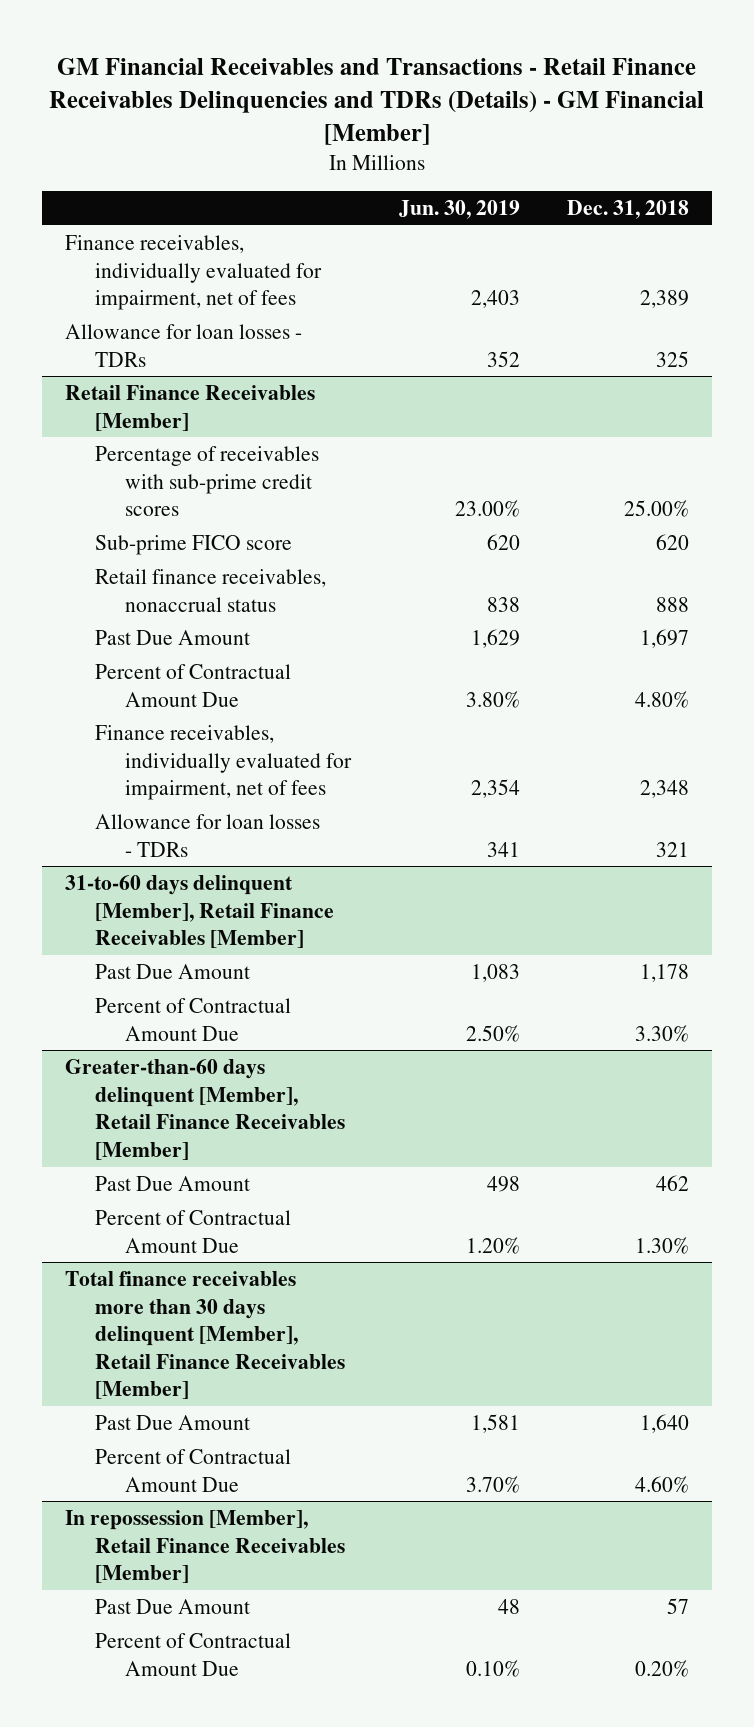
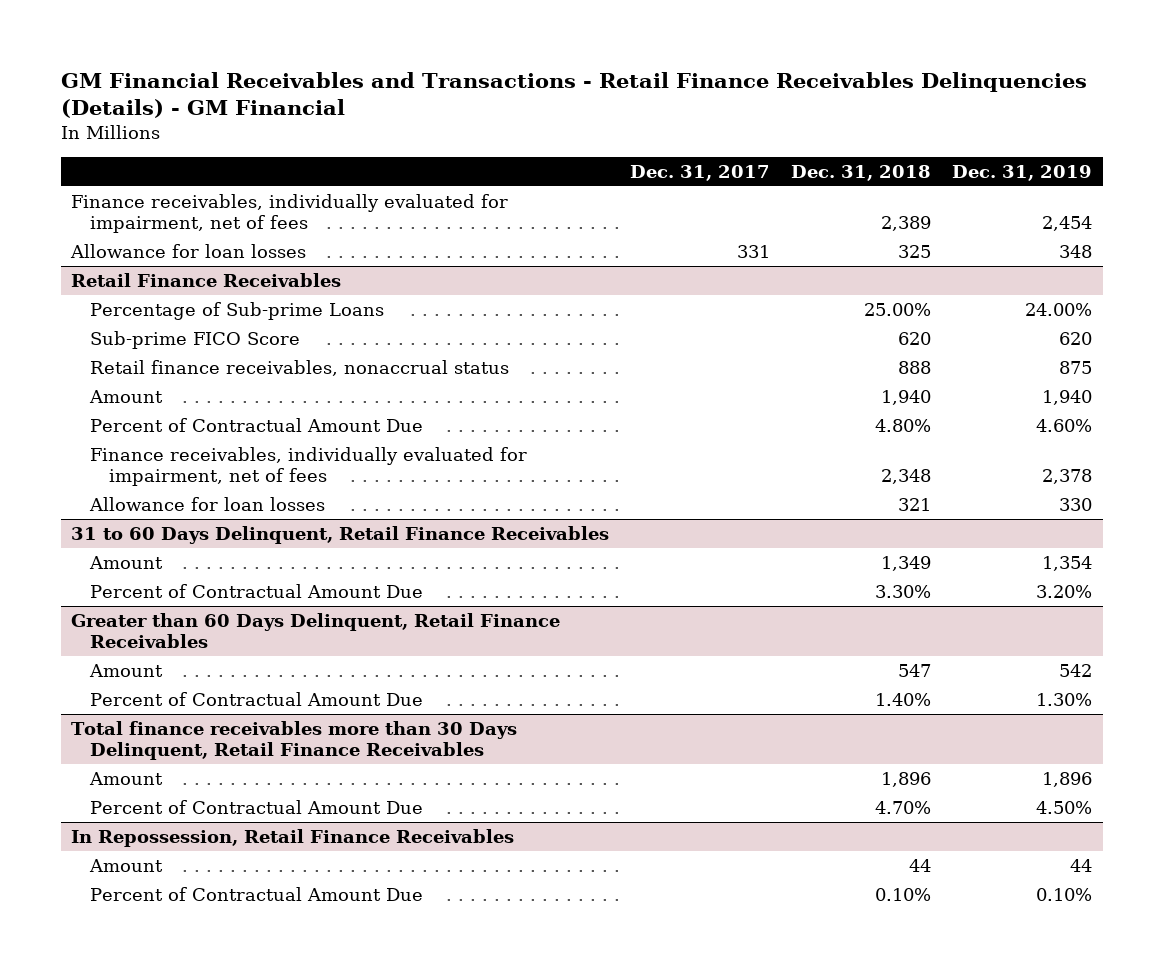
[48,57,704,145] GM Financial Receivables and Transactions - Retail Finance Receivables Delinquencies and TDRs (Details) - GM Financial [Member] -> [60,71,1087,119] GM Financial Receivables and Transactions - Retail Finance Receivables Delinquencies (Details) - GM Financial
[398,199,520,219] Jun. 30, 2019 -> none
none -> [630,164,771,181] Dec. 31, 2017
none -> [952,164,1093,181] Dec. 31, 2019
[65,323,303,367] Allowance for loan losses - TDRs -> [70,243,307,258] Allowance for loan losses
[65,384,316,431] Retail Finance Receivables [Member] -> [71,272,342,287] Retail Finance Receivables
[95,445,320,517] Percentage of receivables with sub-prime credit scores -> [89,301,384,320] Percentage of Sub-prime Loans
[95,534,293,555] Sub-prime FICO score -> [89,330,300,349] Sub-prime FICO Score
[95,629,251,645] Past Due Amount -> [88,389,163,403] Amount
[639,628,689,648] 1,697 -> [881,389,932,405] 1,940
[95,813,321,857] Allowance for loan losses - TDRs -> [88,496,325,511] Allowance for loan losses
[65,874,335,949] 31-to-60 days delinquent [Member], Retail Finance Receivables [Member] -> [71,525,610,544] 31 to 60 Days Delinquent, Retail Finance Receivables
[95,963,251,979] Past Due Amount -> [88,555,163,569] Amount
[639,963,689,982] 1,178 -> [881,555,932,571] 1,349
[65,1058,346,1160] Greater-than-60 days delinquent [Member], Retail Finance Receivables [Member] -> [71,612,561,648] Greater than 60 Days Delinquent, Retail Finance Receivables
[95,1175,251,1191] Past Due Amount -> [88,663,163,677] Amount
[655,1174,689,1191] 462 -> [898,663,932,677] 547
[634,1236,689,1254] 1.30% -> [875,692,932,706] 1.40%
[65,1270,346,1400] Total finance receivables more than 30 days delinquent [Member], Retail Finance Receivables [Member] -> [71,720,518,760] Total finance receivables more than 30 Days Delinquent, Retail Finance Receivables
[95,1414,251,1430] Past Due Amount -> [88,771,163,785] Amount
[639,1413,689,1433] 1,640 -> [881,771,932,787] 1,896
[634,1475,689,1493] 4.60% -> [875,800,932,814] 4.70%
[65,1509,346,1584] In repossession [Member], Retail Finance Receivables [Member] -> [71,828,515,847] In Repossession, Retail Finance Receivables
[95,1598,251,1614] Past Due Amount -> [88,858,163,872] Amount
[666,1597,689,1614] 57 -> [909,858,932,872] 44
[634,1659,689,1677] 0.20% -> [875,887,932,901] 0.10%

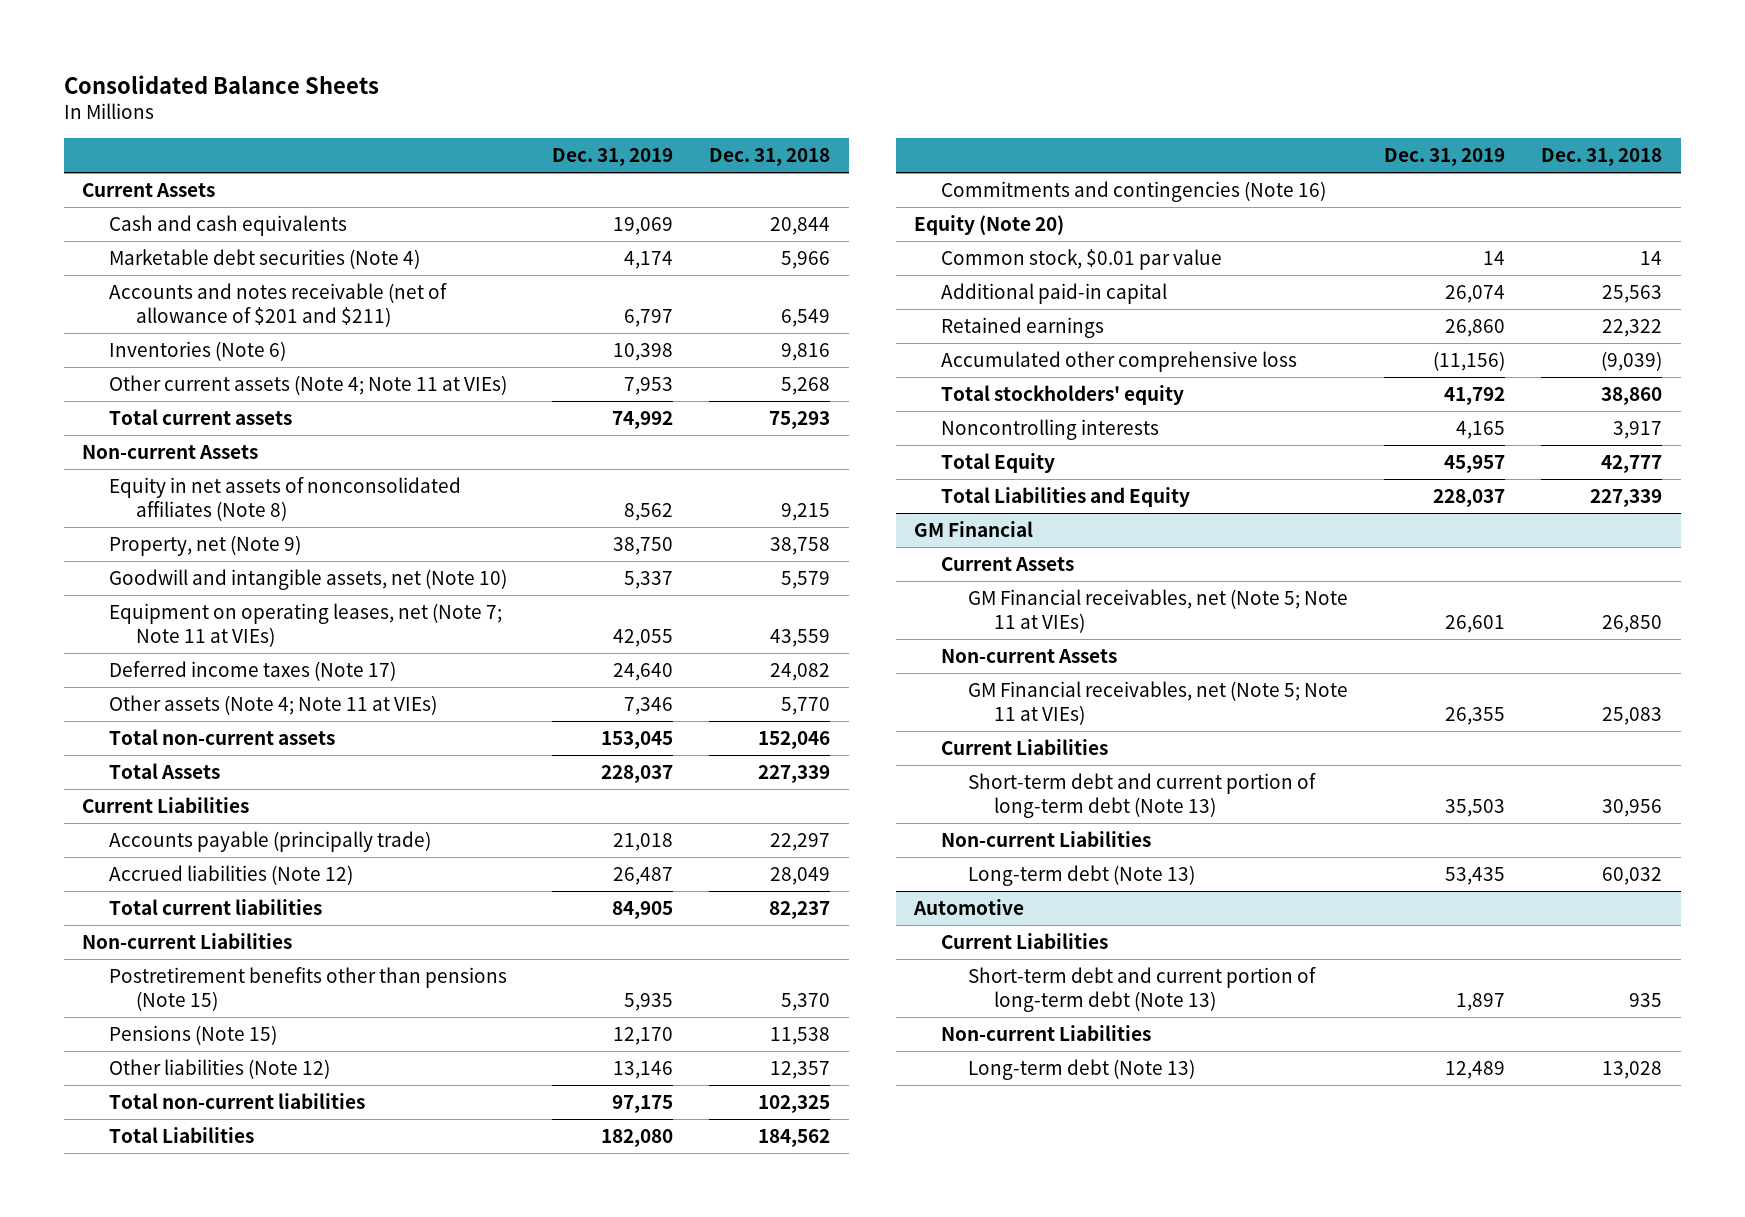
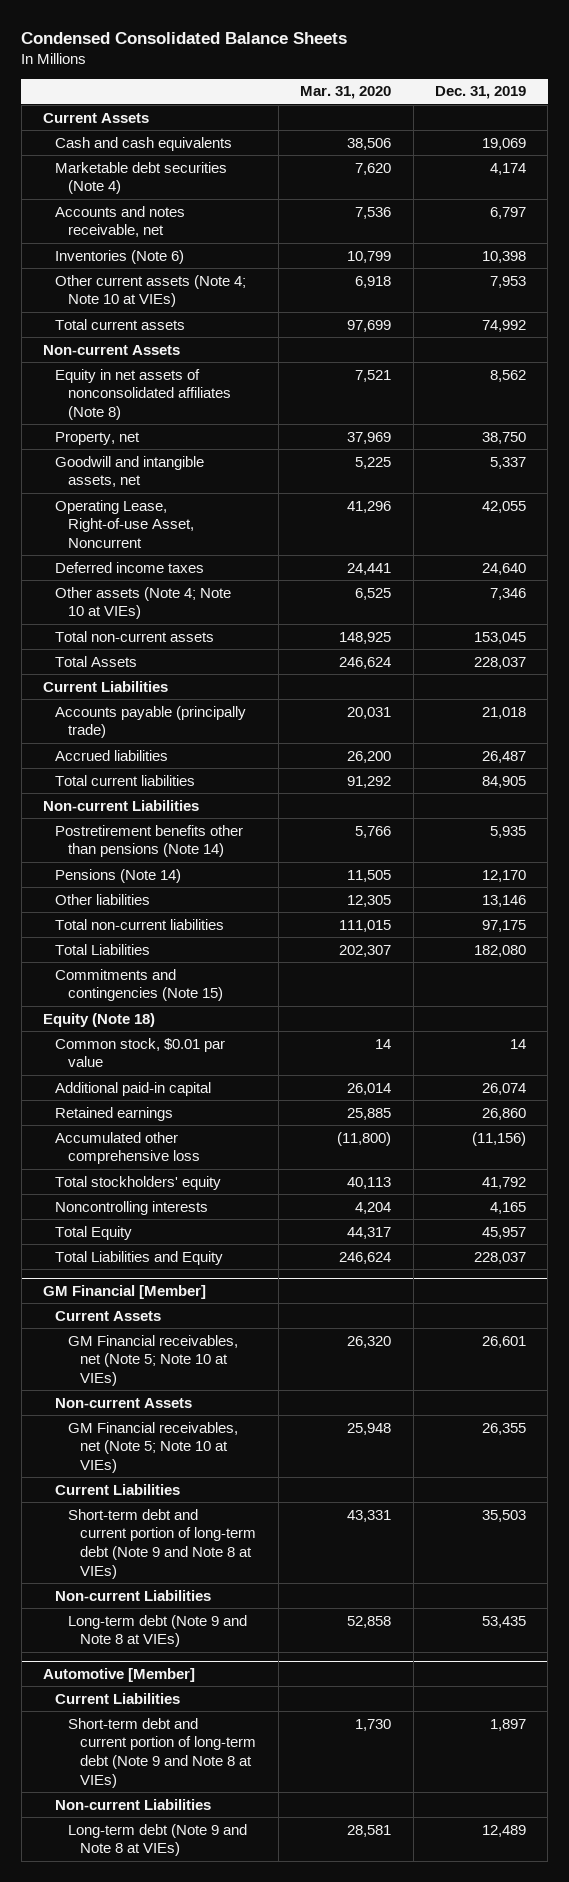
[64,74,380,94] Consolidated Balance Sheets -> [21,32,348,45] Condensed Consolidated Balance Sheets
[709,148,831,167] Dec. 31, 2018 -> none
none -> [300,86,392,100] Mar. 31, 2020
[109,282,448,328] Accounts and notes receivable (net of allowance of $201 and $211) -> [55,205,186,238] Accounts and notes receivable, net
[109,374,508,395] Other current assets (Note 4; Note 11 at VIEs) -> [55,274,247,308] Other current assets (Note 4; Note 10 at VIEs)
[109,534,302,556] Property, net (Note 9) -> [55,431,141,445] Property, net
[109,568,508,590] Goodwill and intangible assets, net (Note 10) -> [55,455,205,488] Goodwill and intangible assets, net
[109,602,503,648] Equipment on operating leases, net (Note 7; Note 11 at VIEs) -> [55,499,194,549] Operating Lease, Right-of-use Asset, Noncurrent
[109,660,397,681] Deferred income taxes (Note 17) -> [55,561,205,573] Deferred income taxes
[109,694,438,715] Other assets (Note 4; Note 11 at VIEs) -> [55,586,232,620] Other assets (Note 4; Note 10 at VIEs)
[109,864,354,885] Accrued liabilities (Note 12) -> [55,749,169,761] Accrued liabilities
[109,966,508,1012] Postretirement benefits other than pensions (Note 15) -> [55,824,244,858] Postretirement benefits other than pensions (Note 14)
[109,1024,278,1045] Pensions (Note 15) -> [55,868,182,883] Pensions (Note 14)
[109,1058,331,1079] Other liabilities (Note 12) -> [55,893,151,905] Other liabilities
[940,180,1326,202] Commitments and contingencies (Note 16) -> [55,968,223,1002] Commitments and contingencies (Note 15)
[914,214,1065,235] Equity (Note 20) -> [42,1012,155,1027] Equity (Note 18)
[914,520,1034,537] GM Financial -> [42,1284,206,1299] GM Financial [Member]
[967,588,1348,634] GM Financial receivables, net (Note 5; Note 11 at VIEs) -> [67,1334,238,1387] GM Financial receivables, net (Note 5; Note 10 at VIEs)
[967,680,1348,726] GM Financial receivables, net (Note 5; Note 11 at VIEs) -> [67,1421,238,1474] GM Financial receivables, net (Note 5; Note 10 at VIEs)
[967,772,1316,819] Short-term debt and current portion of long-term debt (Note 13) -> [67,1508,257,1579] Short-term debt and current portion of long-term debt (Note 9 and Note 8 at VIEs)
[967,864,1195,886] Long-term debt (Note 13) -> [67,1614,247,1648] Long-term debt (Note 9 and Note 8 at VIEs)
[913,898,1025,915] Automotive -> [42,1667,195,1682] Automotive [Member]
[967,966,1316,1013] Short-term debt and current portion of long-term debt (Note 13) -> [67,1717,257,1788] Short-term debt and current portion of long-term debt (Note 9 and Note 8 at VIEs)
[967,1058,1195,1080] Long-term debt (Note 13) -> [67,1823,247,1857] Long-term debt (Note 9 and Note 8 at VIEs)

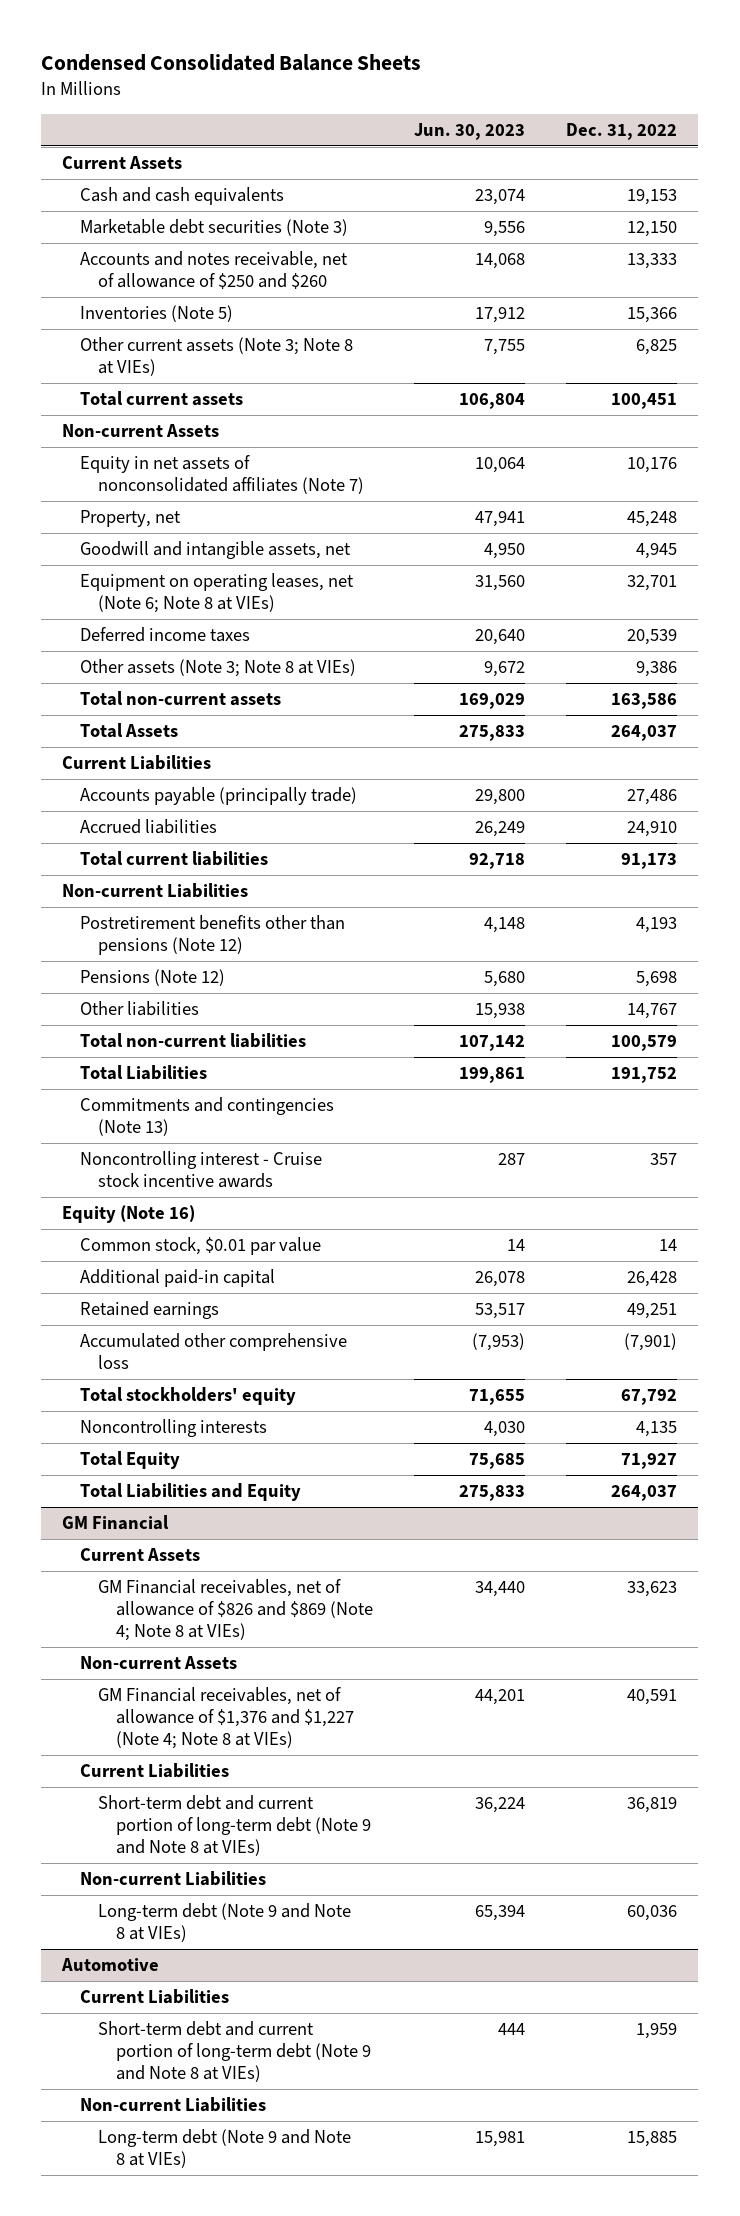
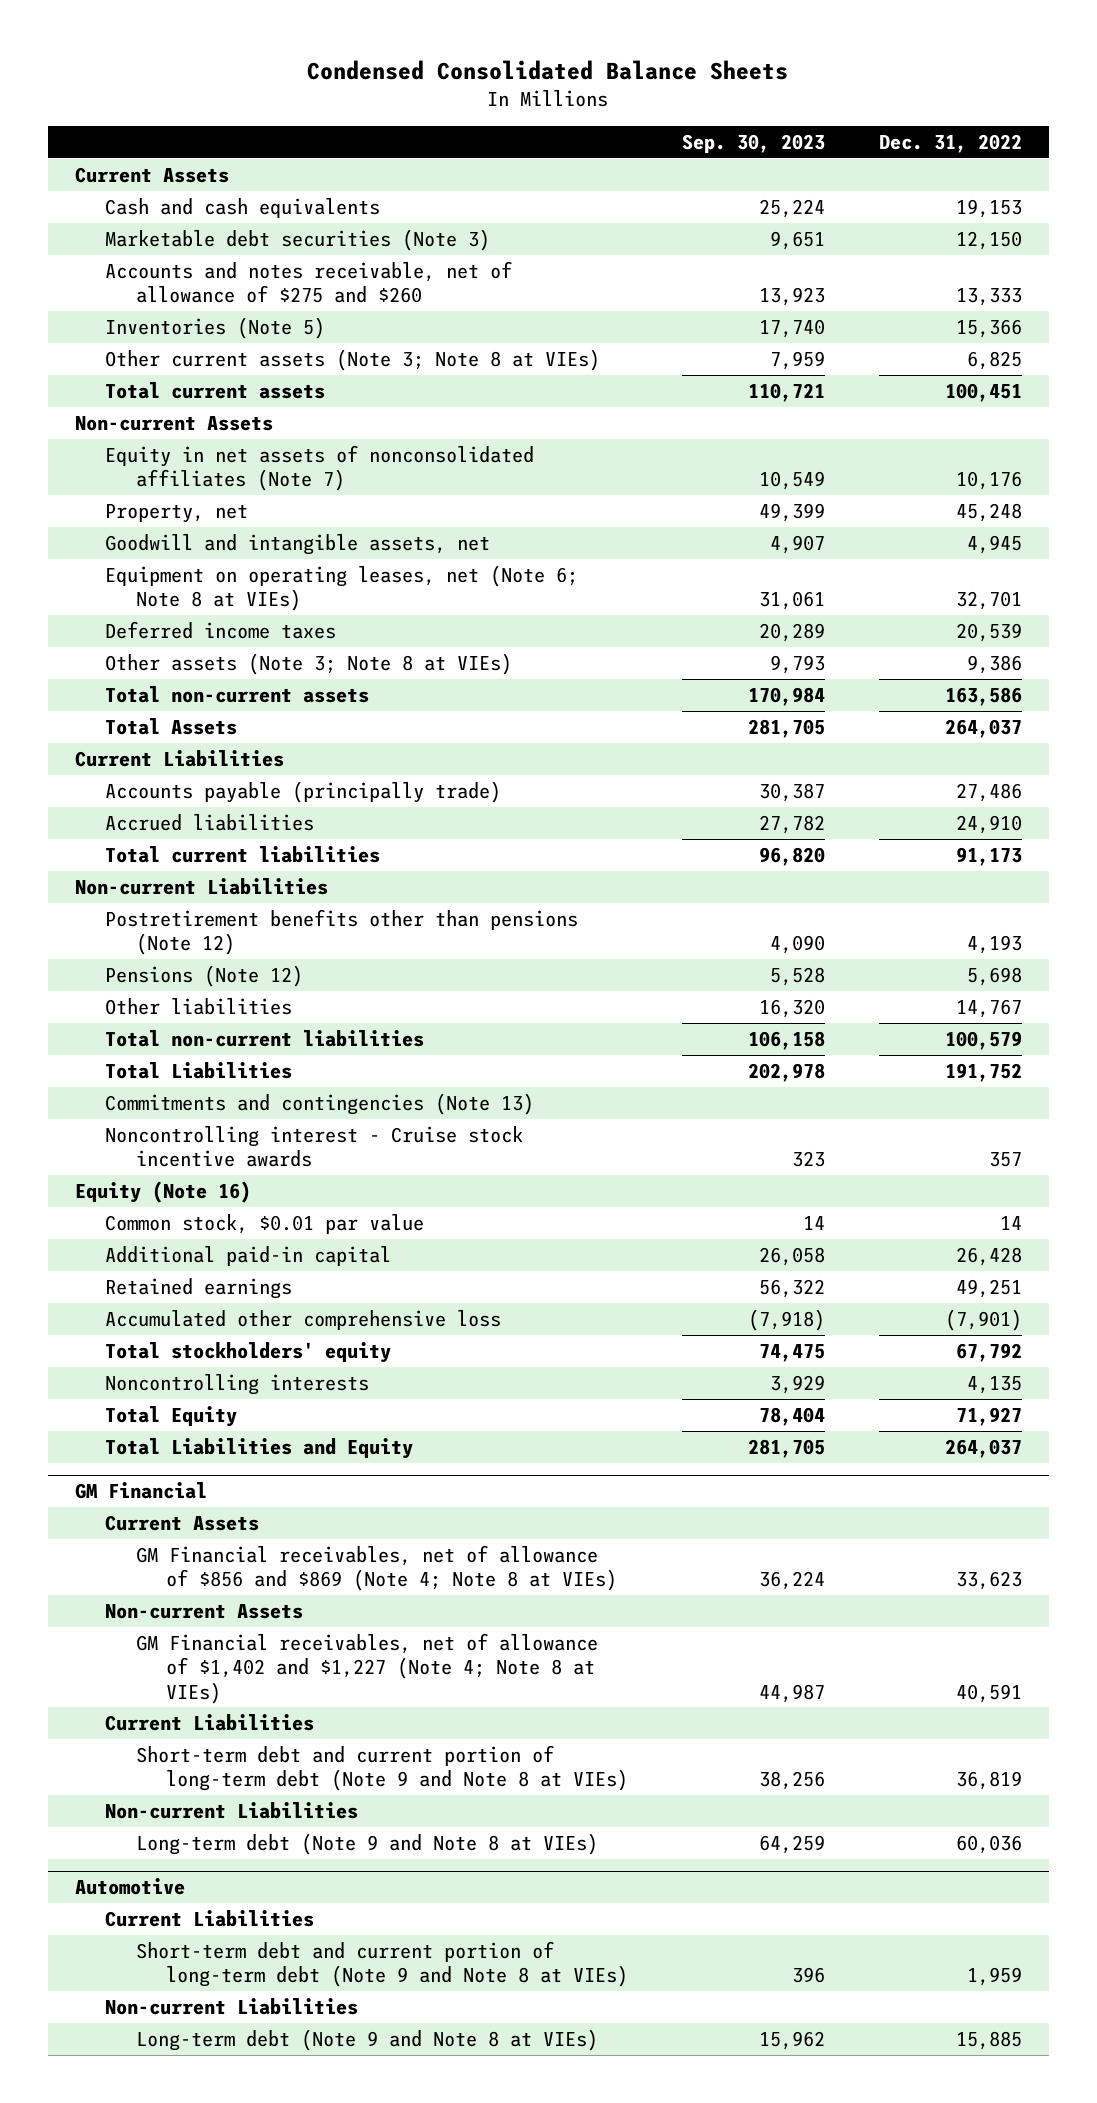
[414,122,526,140] Jun. 30, 2023 -> none
none -> [681,134,825,154] Sep. 30, 2023
[79,250,348,290] Accounts and notes receivable, net of allowance of $250 and $260 -> [105,260,513,304] Accounts and notes receivable, net of allowance of $275 and $260
[97,1578,373,1642] GM Financial receivables, net of allowance of $826 and $869 (Note 4; Note 8 at VIEs) -> [135,1544,617,1592] GM Financial receivables, net of allowance of $856 and $869 (Note 4; Note 8 at VIEs)
[97,1686,354,1750] GM Financial receivables, net of allowance of $1,376 and $1,227 (Note 4; Note 8 at VIEs) -> [135,1632,598,1704] GM Financial receivables, net of allowance of $1,402 and $1,227 (Note 4; Note 8 at VIEs)

